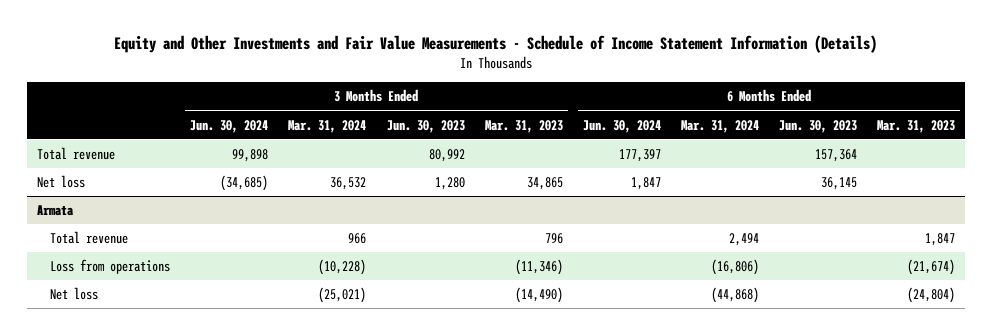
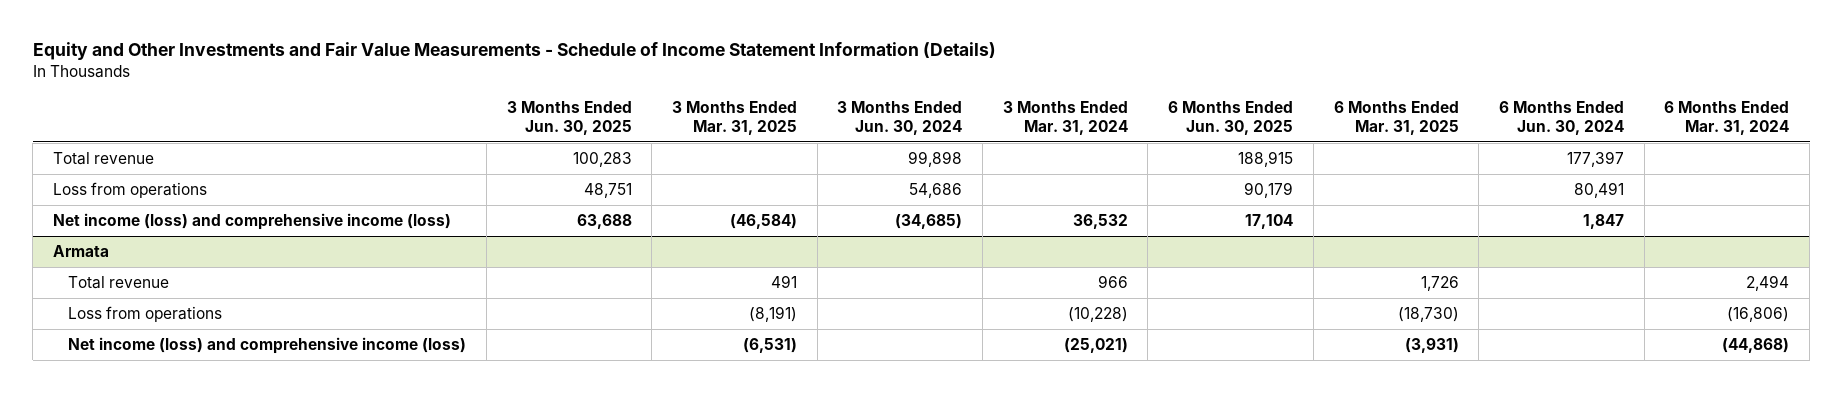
[386,119,465,133] Jun. 30, 2023 -> none
[484,119,563,133] Mar. 31, 2023 -> none
[779,119,858,133] Jun. 30, 2023 -> none
[877,119,956,133] Mar. 31, 2023 -> none
none -> [506,101,632,136] 3 Months Ended Jun. 30, 2025
none -> [671,101,797,136] 3 Months Ended Mar. 31, 2025
none -> [1168,101,1294,136] 6 Months Ended Jun. 30, 2025
none -> [1333,101,1459,136] 6 Months Ended Mar. 31, 2025
none -> [52,181,207,198] Loss from operations
[37,175,86,189] Net loss -> [52,212,451,230] Net income (loss) and comprehensive income (loss)
[49,287,98,301] Net loss -> [68,336,467,354] Net income (loss) and comprehensive income (loss)

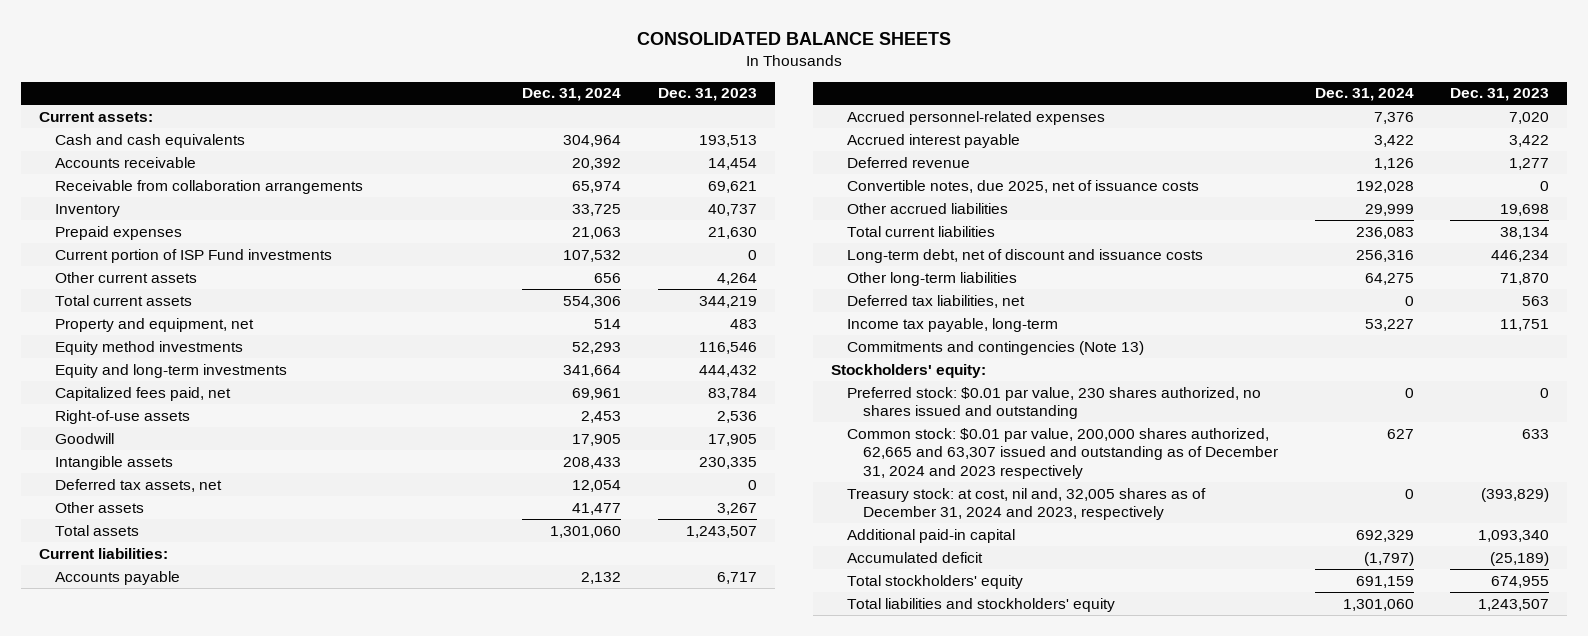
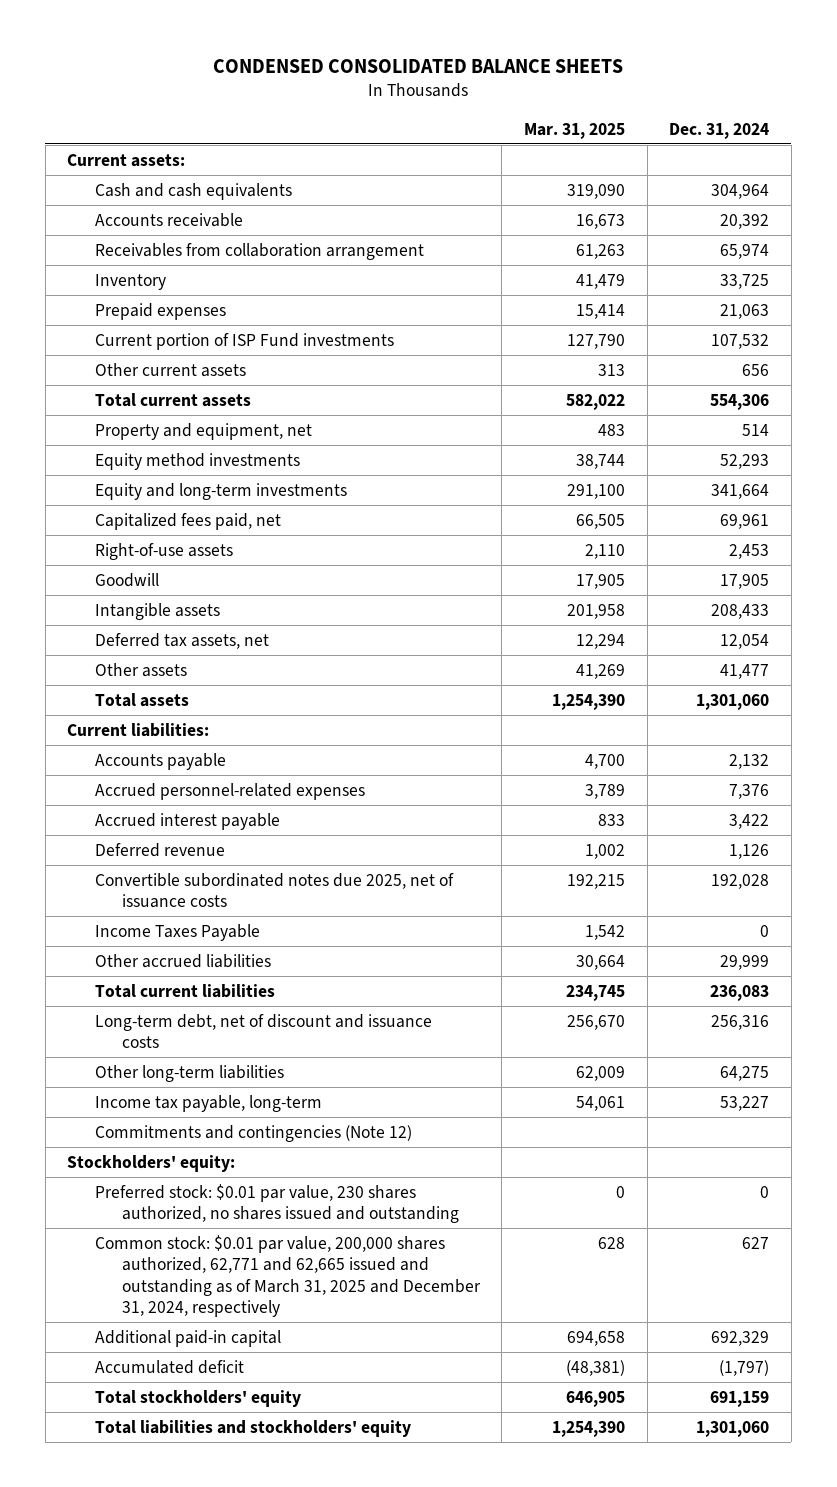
[637,32,952,46] CONSOLIDATED BALANCE SHEETS -> [213,58,624,73] CONDENSED CONSOLIDATED BALANCE SHEETS
[657,88,757,102] Dec. 31, 2023 -> none
none -> [524,122,626,139] Mar. 31, 2025
[55,179,364,194] Receivable from collaboration arrangements -> [94,242,424,260] Receivables from collaboration arrangement
[847,179,1200,193] Convertible notes, due 2025, net of issuance costs -> [94,872,454,909] Convertible subordinated notes due 2025, net of issuance costs
none -> [94,923,260,941] Income Taxes Payable
[847,294,1026,308] Deferred tax liabilities, net -> none
[847,340,1145,355] Commitments and contingencies (Note 13) -> [94,1124,412,1142] Commitments and contingencies (Note 12)
[847,487,1207,521] Treasury stock: at cost, nil and, 32,005 shares as of December 31, 2024 and 2023, respectively -> none
[847,427,1279,479] Common stock: $0.01 par value, 200,000 shares authorized, 62,665 and 63,307 issued and outstanding as of December 31, 2024 and 2023 respectively -> [94,1234,481,1317] Common stock: $0.01 par value, 200,000 shares authorized, 62,771 and 62,665 issued and outstanding as of March 31, 2025 and December 31, 2024, respectively

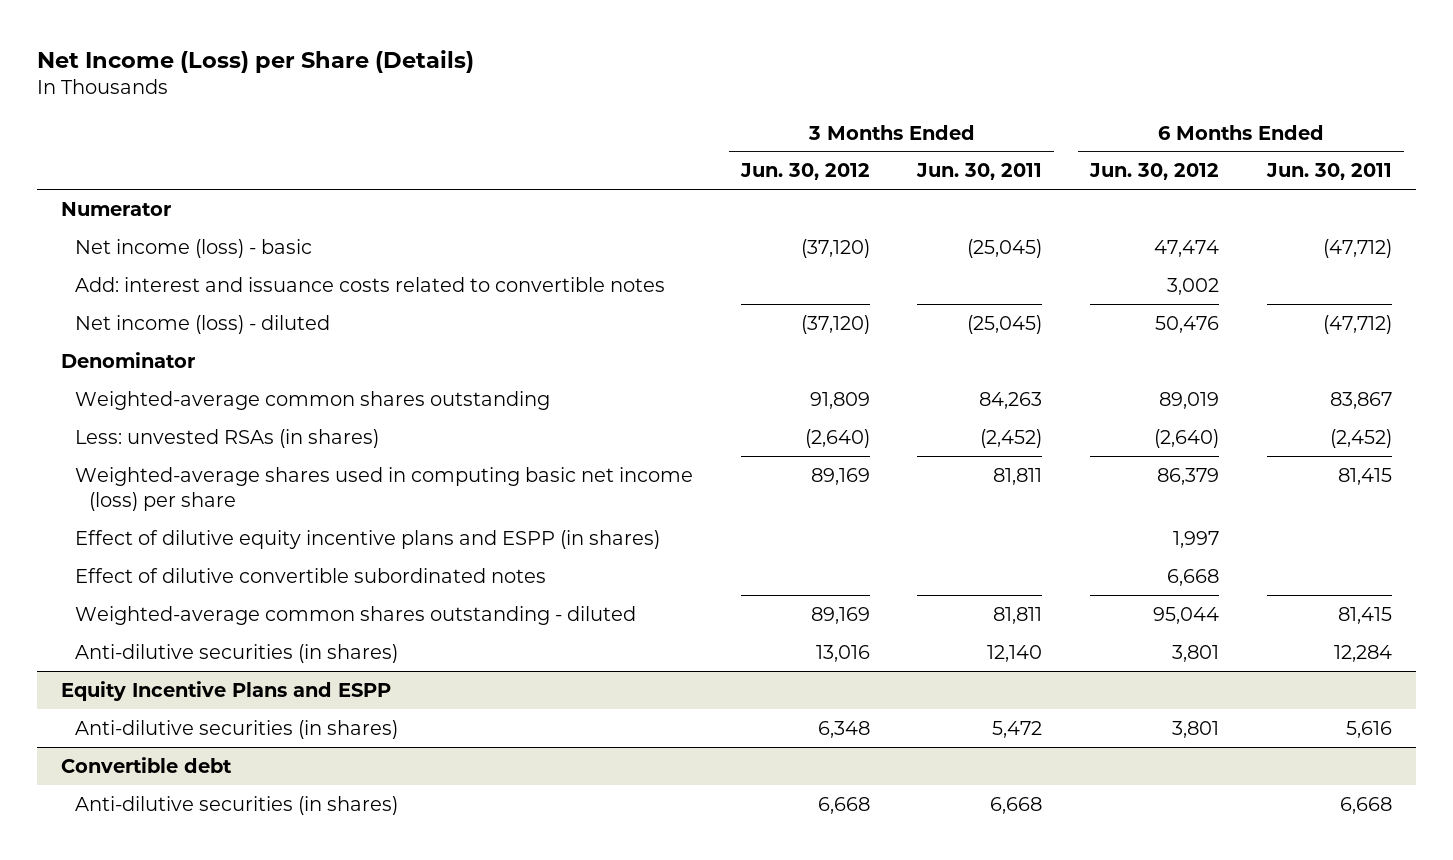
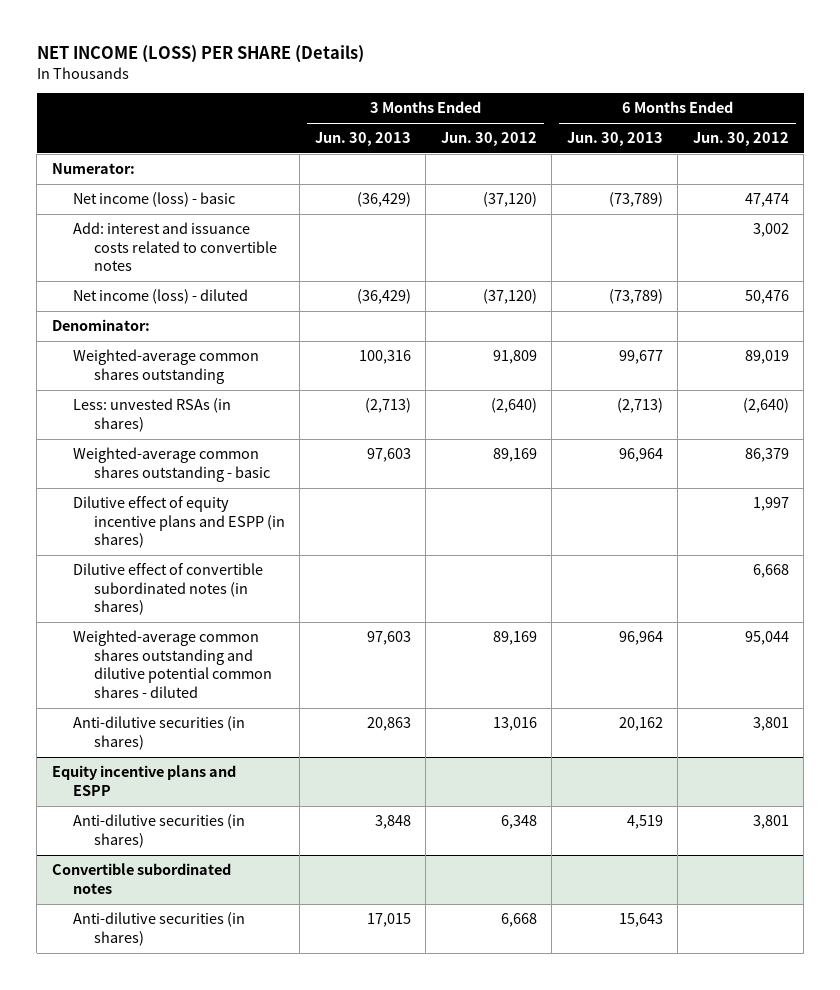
[37,49,475,73] Net Income (Loss) per Share (Details) -> [36,45,364,64] NET INCOME (LOSS) PER SHARE (Details)
[916,163,1043,181] Jun. 30, 2011 -> none
[1265,163,1392,181] Jun. 30, 2011 -> none
none -> [314,132,411,147] Jun. 30, 2013
none -> [566,132,663,147] Jun. 30, 2013
[61,201,172,216] Numerator -> [51,163,135,175] Numerator:
[61,351,196,368] Denominator -> [51,319,150,332] Denominator:
[75,466,694,511] Weighted-average shares used in computing basic net income (loss) per share -> [72,447,270,482] Weighted-average common shares outstanding - basic
[75,529,661,549] Effect of dilutive equity incentive plans and ESPP (in shares) -> [72,496,285,549] Dilutive effect of equity incentive plans and ESPP (in shares)
[75,567,547,583] Effect of dilutive convertible subordinated notes -> [72,563,263,616] Dilutive effect of convertible subordinated notes (in shares)
[75,605,637,625] Weighted-average common shares outstanding - diluted -> [72,630,272,699] Weighted-average common shares outstanding and dilutive potential common shares - diluted
[61,680,392,701] Equity Incentive Plans and ESPP -> [51,765,236,796] Equity incentive plans and ESPP
[61,756,233,773] Convertible debt -> none
none -> [51,863,231,894] Convertible subordinated notes

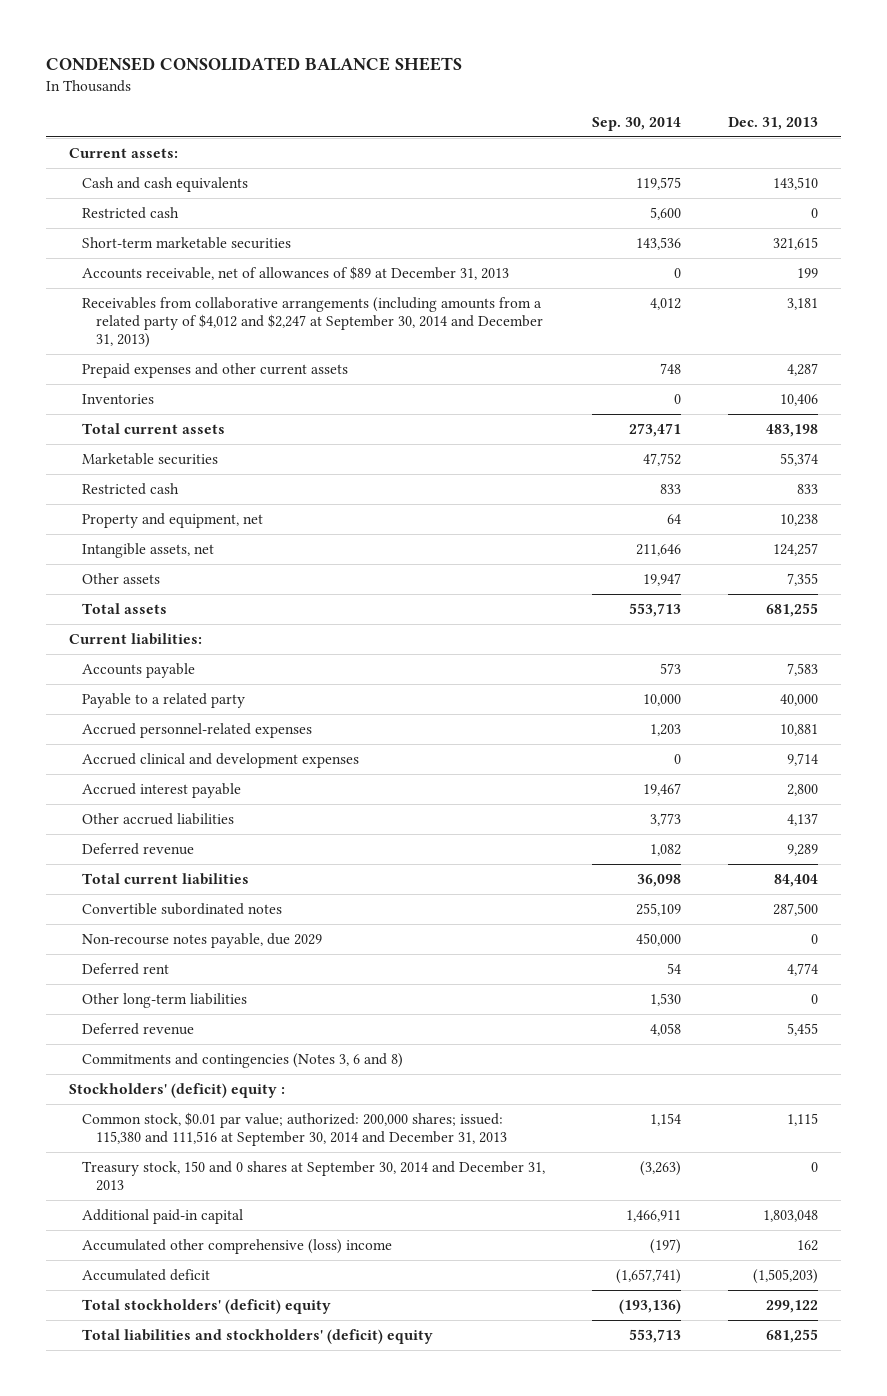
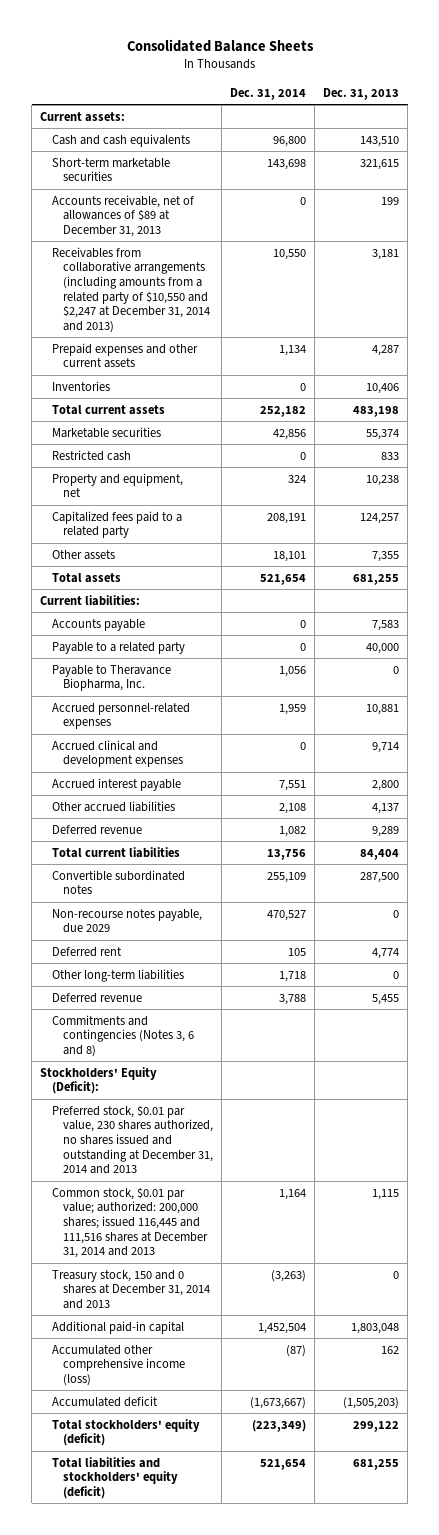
[45,56,462,71] CONDENSED CONSOLIDATED BALANCE SHEETS -> [126,39,314,53] Consolidated Balance Sheets
[592,116,682,131] Sep. 30, 2014 -> none
none -> [230,87,307,100] Dec. 31, 2014
[82,207,180,220] Restricted cash -> none
[82,297,544,349] Receivables from collaborative arrangements (including amounts from a related party of $4,012 and $2,247 at September 30, 2014 and December 31, 2013) -> [51,246,211,333] Receivables from collaborative arrangements (including amounts from a related party of $10,550 and $2,247 at December 31, 2014 and 2013)
[82,543,215,559] Intangible assets, net -> [51,510,182,539] Capitalized fees paid to a related party
none -> [51,664,171,692] Payable to Theravance Biopharma, Inc.
[68,1083,285,1099] Stockholders' (deficit) equity : -> [40,1066,158,1095] Stockholders' Equity (Deficit):
none -> [51,1104,214,1175] Preferred stock, $0.01 par value, 230 shares authorized, no shares issued and outstanding at December 31, 2014 and 2013
[82,1112,508,1147] Common stock, $0.01 par value; authorized: 200,000 shares; issued: 115,380 and 111,516 at September 30, 2014 and December 31, 2013 -> [51,1186,209,1259] Common stock, $0.01 par value; authorized: 200,000 shares; issued 116,445 and 111,516 shares at December 31, 2014 and 2013
[82,1161,546,1192] Treasury stock, 150 and 0 shares at September 30, 2014 and December 31, 2013 -> [51,1269,211,1309] Treasury stock, 150 and 0 shares at December 31, 2014 and 2013
[82,1239,393,1255] Accumulated other comprehensive (loss) income -> [51,1344,186,1386] Accumulated other comprehensive income (loss)
[82,1299,332,1315] Total stockholders' (deficit) equity -> [51,1418,200,1447] Total stockholders' equity (deficit)
[82,1329,434,1345] Total liabilities and stockholders' (deficit) equity -> [51,1456,179,1499] Total liabilities and stockholders' equity (deficit)

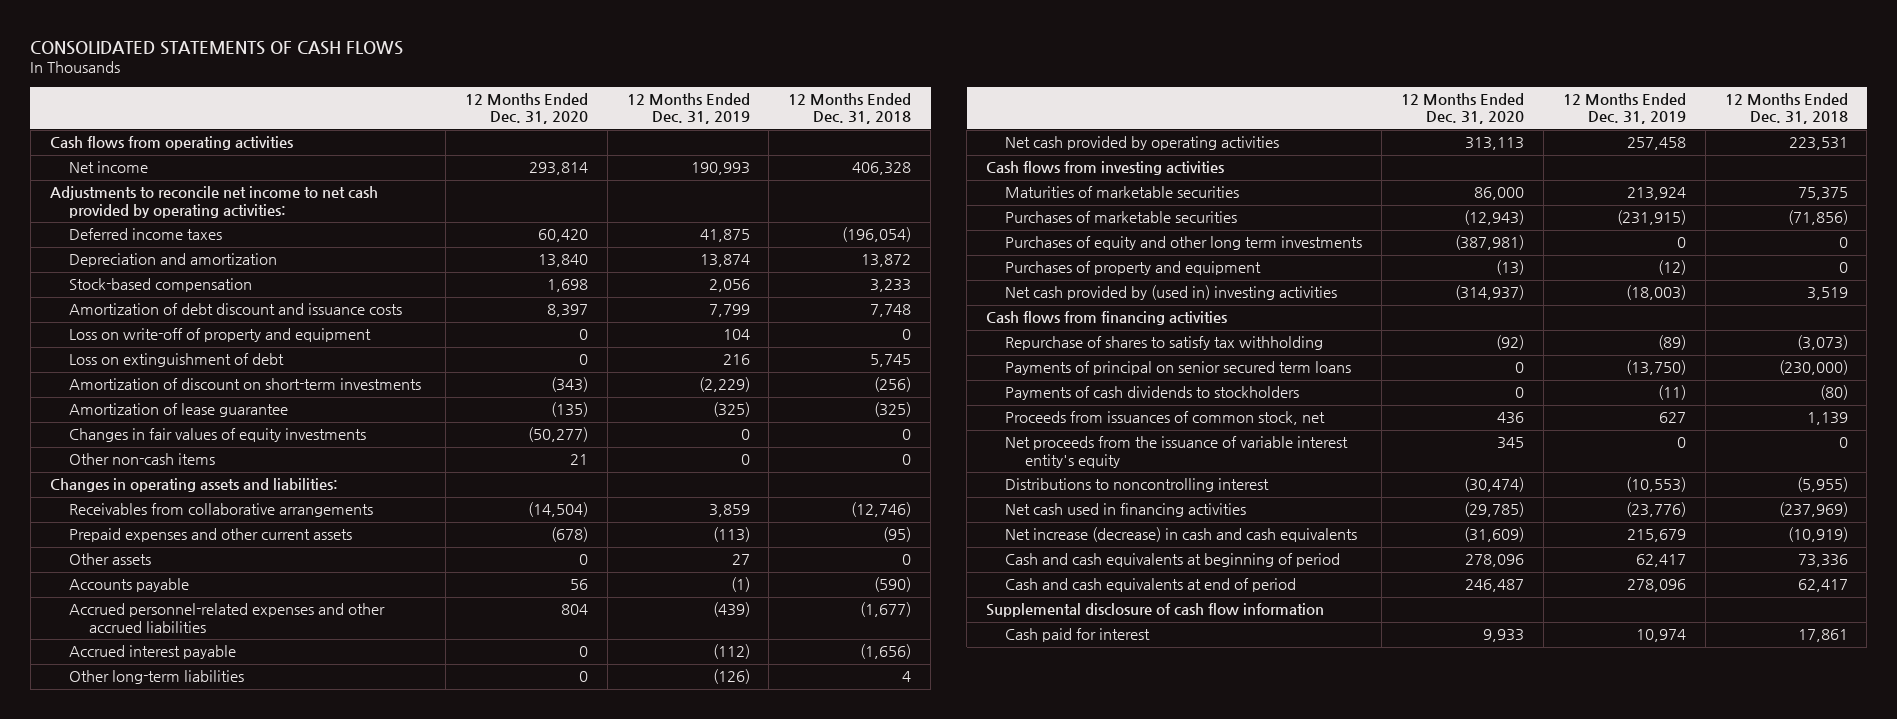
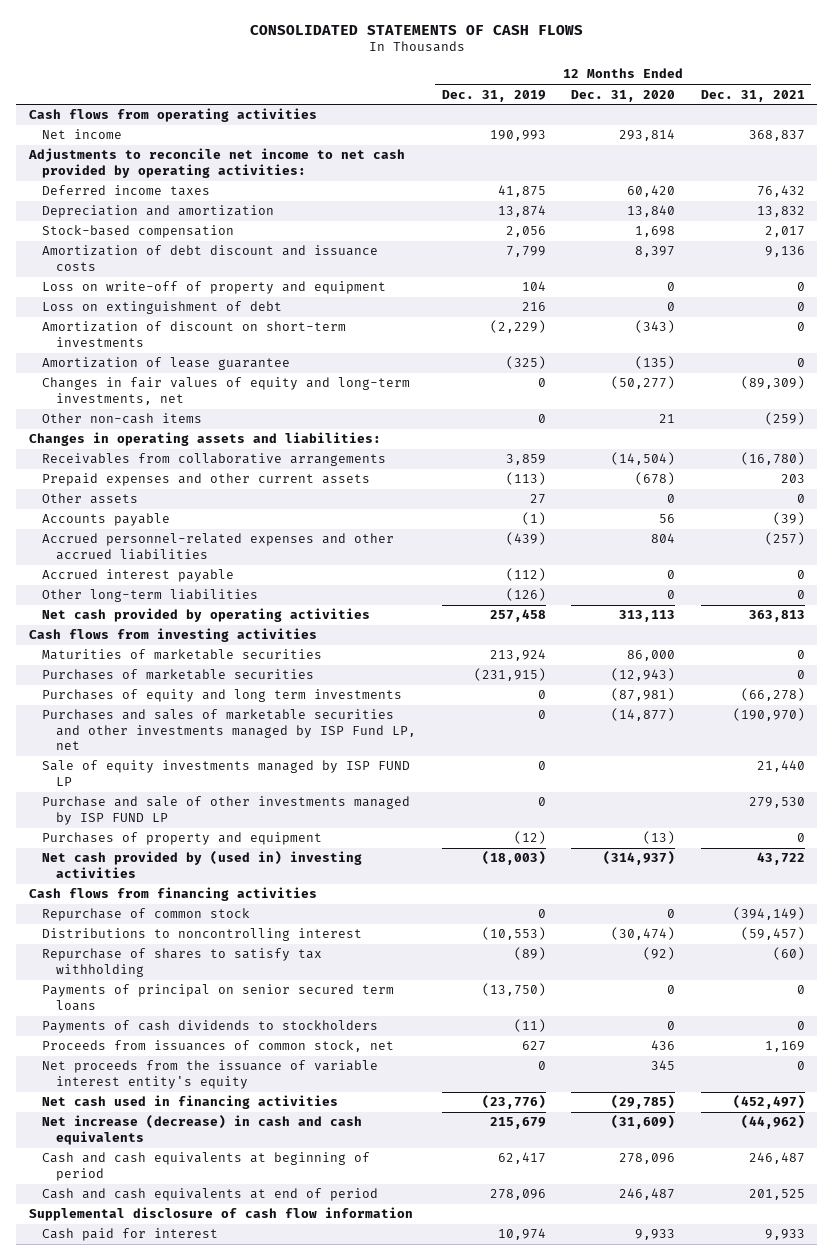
[788,93,912,125] 12 Months Ended Dec. 31, 2018 -> none
none -> [700,89,805,102] Dec. 31, 2021
[69,428,367,443] Changes in fair values of equity investments -> [42,377,411,405] Changes in fair values of equity and long-term investments, net
[1005,236,1363,251] Purchases of equity and other long term investments -> [42,689,403,703] Purchases of equity and long term investments
[1455,235,1525,251] (387,981) -> [611,688,676,702] (87,981)
none -> [42,709,417,750] Purchases and sales of marketable securities and other investments managed by ISP Fund LP, net
none -> [42,760,411,786] Sale of equity investments managed by ISP FUND LP
none -> [42,796,411,825] Purchase and sale of other investments managed by ISP FUND LP
none -> [42,908,251,922] Repurchase of common stock
[1005,478,1270,493] Distributions to noncontrolling interest -> [42,928,363,942] Distributions to noncontrolling interest

